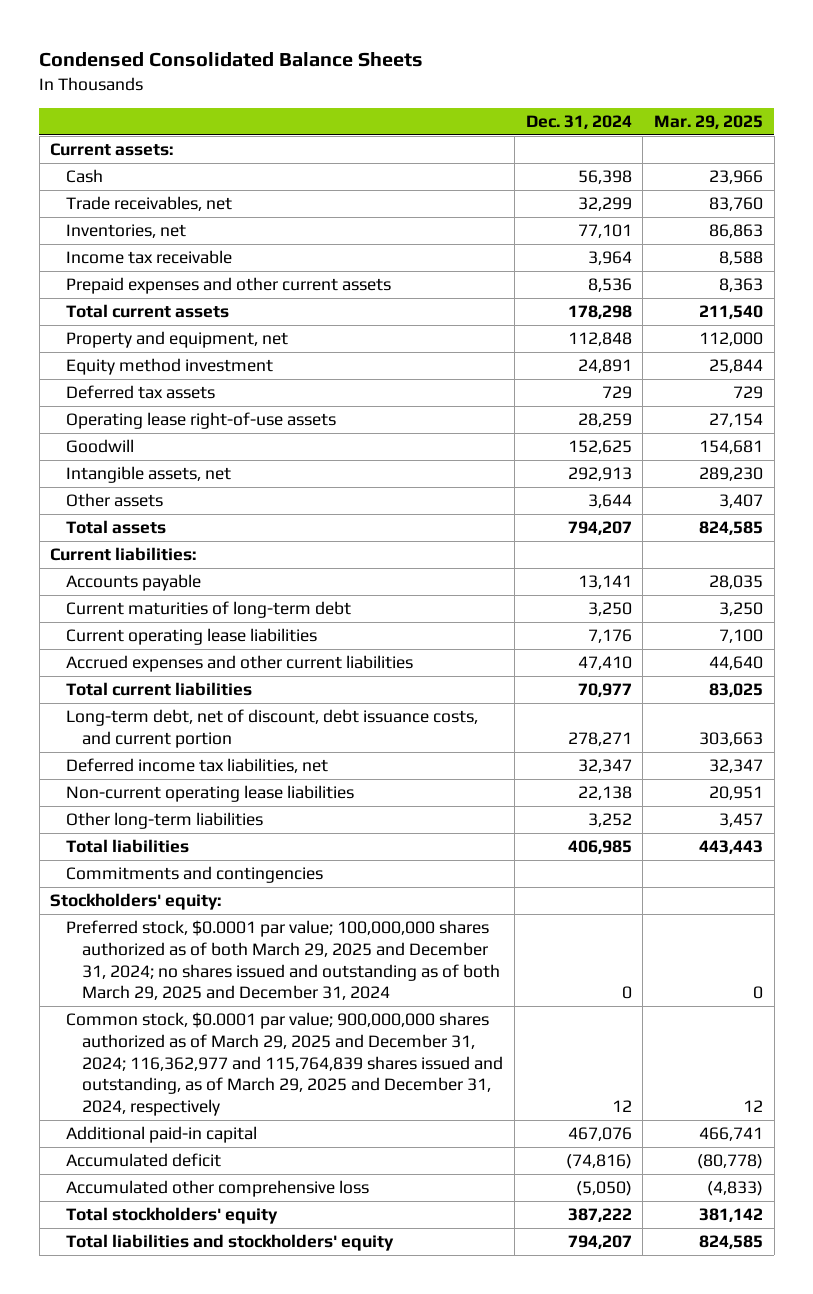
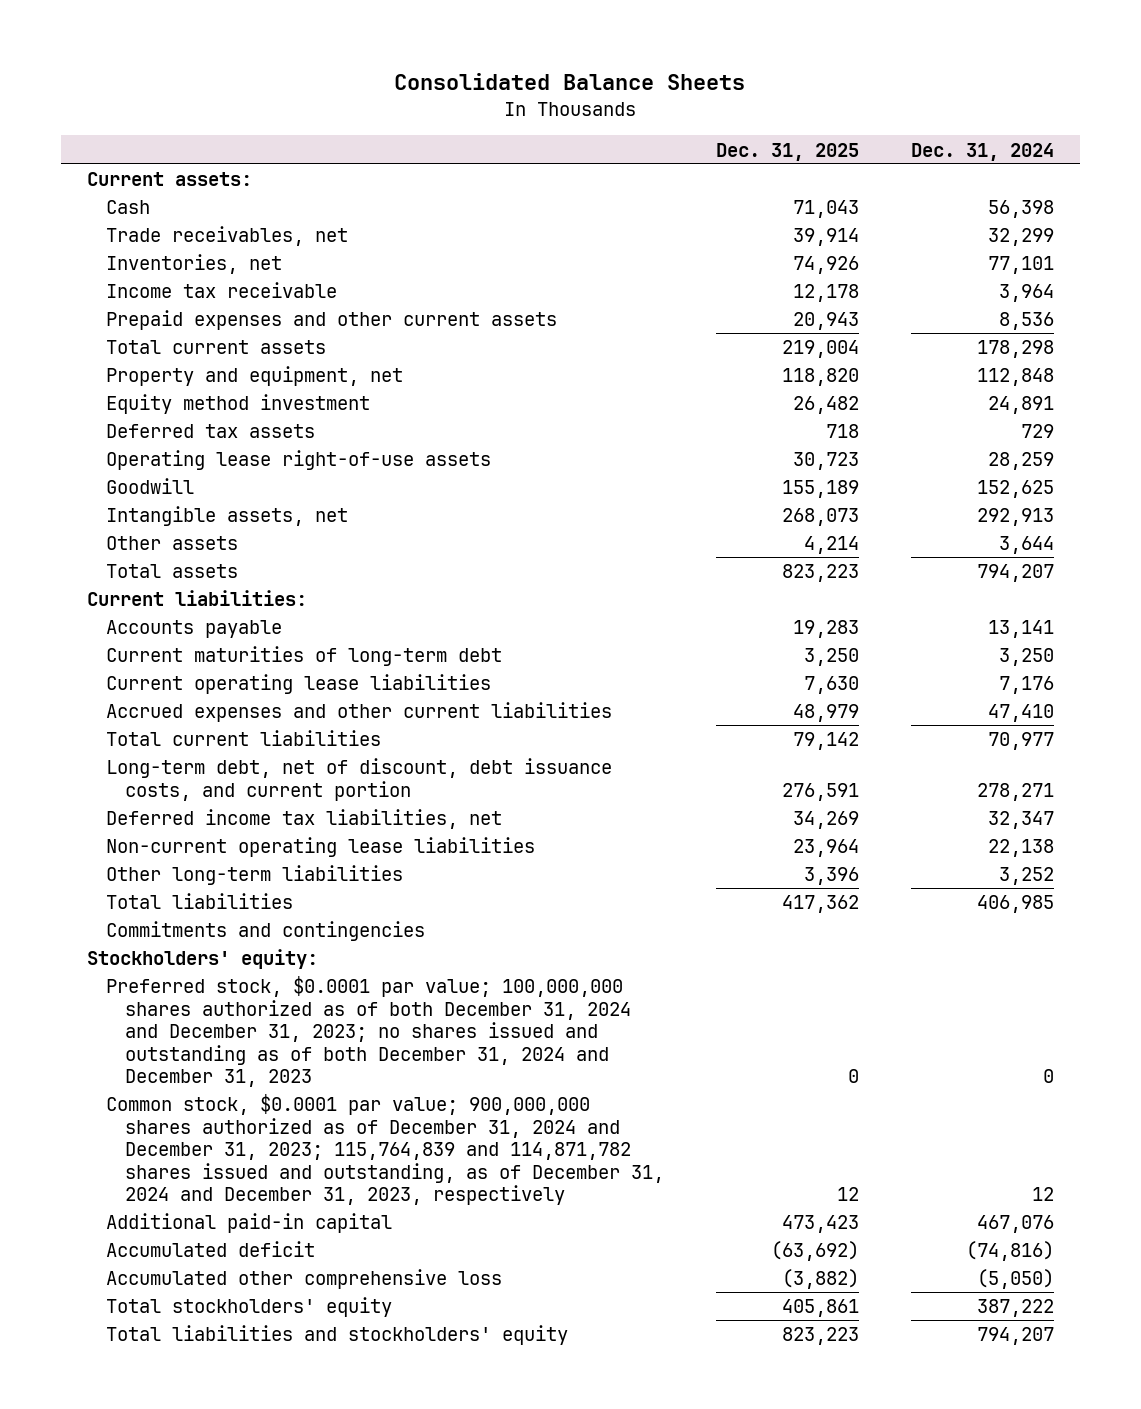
[39,52,424,68] Condensed Consolidated Balance Sheets -> [394,73,746,91] Consolidated Balance Sheets
[654,114,764,129] Mar. 29, 2025 -> none
none -> [716,142,860,161] Dec. 31, 2025
[66,920,501,1001] Preferred stock, $0.0001 par value; 100,000,000 shares authorized as of both March 29, 2025 and December 31, 2024; no shares issued and outstanding as of both March 29, 2025 and December 31, 2024 -> [106,976,632,1088] Preferred stock, $0.0001 par value; 100,000,000 shares authorized as of both December 31, 2024 and December 31, 2023; no shares issued and outstanding as of both December 31, 2024 and December 31, 2023
[66,1012,504,1116] Common stock, $0.0001 par value; 900,000,000 shares authorized as of March 29, 2025 and December 31, 2024; 116,362,977 and 115,764,839 shares issued and outstanding, as of March 29, 2025 and December 31, 2024, respectively -> [106,1094,665,1206] Common stock, $0.0001 par value; 900,000,000 shares authorized as of December 31, 2024 and December 31, 2023; 115,764,839 and 114,871,782 shares issued and outstanding, as of December 31, 2024 and December 31, 2023, respectively

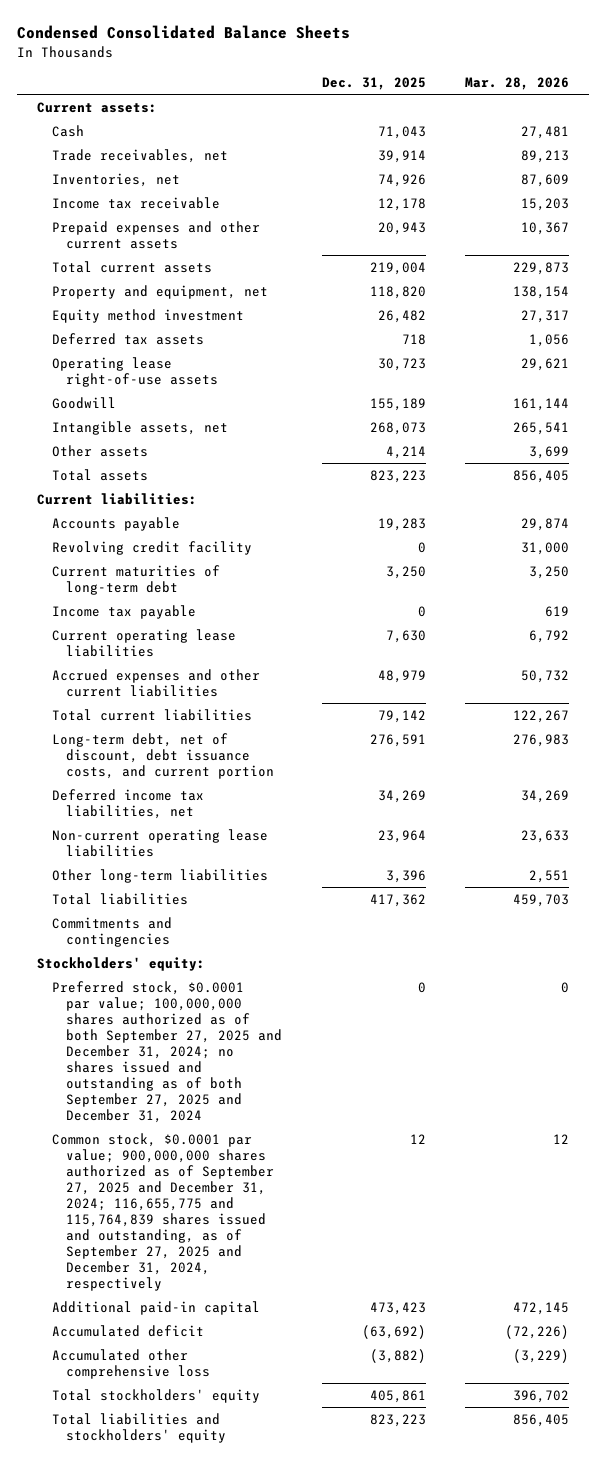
[394,73,746,91] Consolidated Balance Sheets -> [17,25,351,40] Condensed Consolidated Balance Sheets
[911,142,1055,161] Dec. 31, 2024 -> none
none -> [465,77,570,91] Mar. 28, 2026
none -> [51,540,252,555] Revolving credit facility
none -> [51,604,196,619] Income tax payable
[106,976,632,1088] Preferred stock, $0.0001 par value; 100,000,000 shares authorized as of both December 31, 2024 and December 31, 2023; no shares issued and outstanding as of both December 31, 2024 and December 31, 2023 -> [51,980,283,1123] Preferred stock, $0.0001 par value; 100,000,000 shares authorized as of both September 27, 2025 and December 31, 2024; no shares issued and outstanding as of both September 27, 2025 and December 31, 2024
[106,1094,665,1206] Common stock, $0.0001 par value; 900,000,000 shares authorized as of December 31, 2024 and December 31, 2023; 115,764,839 and 114,871,782 shares issued and outstanding, as of December 31, 2024 and December 31, 2023, respectively -> [51,1132,275,1291] Common stock, $0.0001 par value; 900,000,000 shares authorized as of September 27, 2025 and December 31, 2024; 116,655,775 and 115,764,839 shares issued and outstanding, as of September 27, 2025 and December 31, 2024, respectively

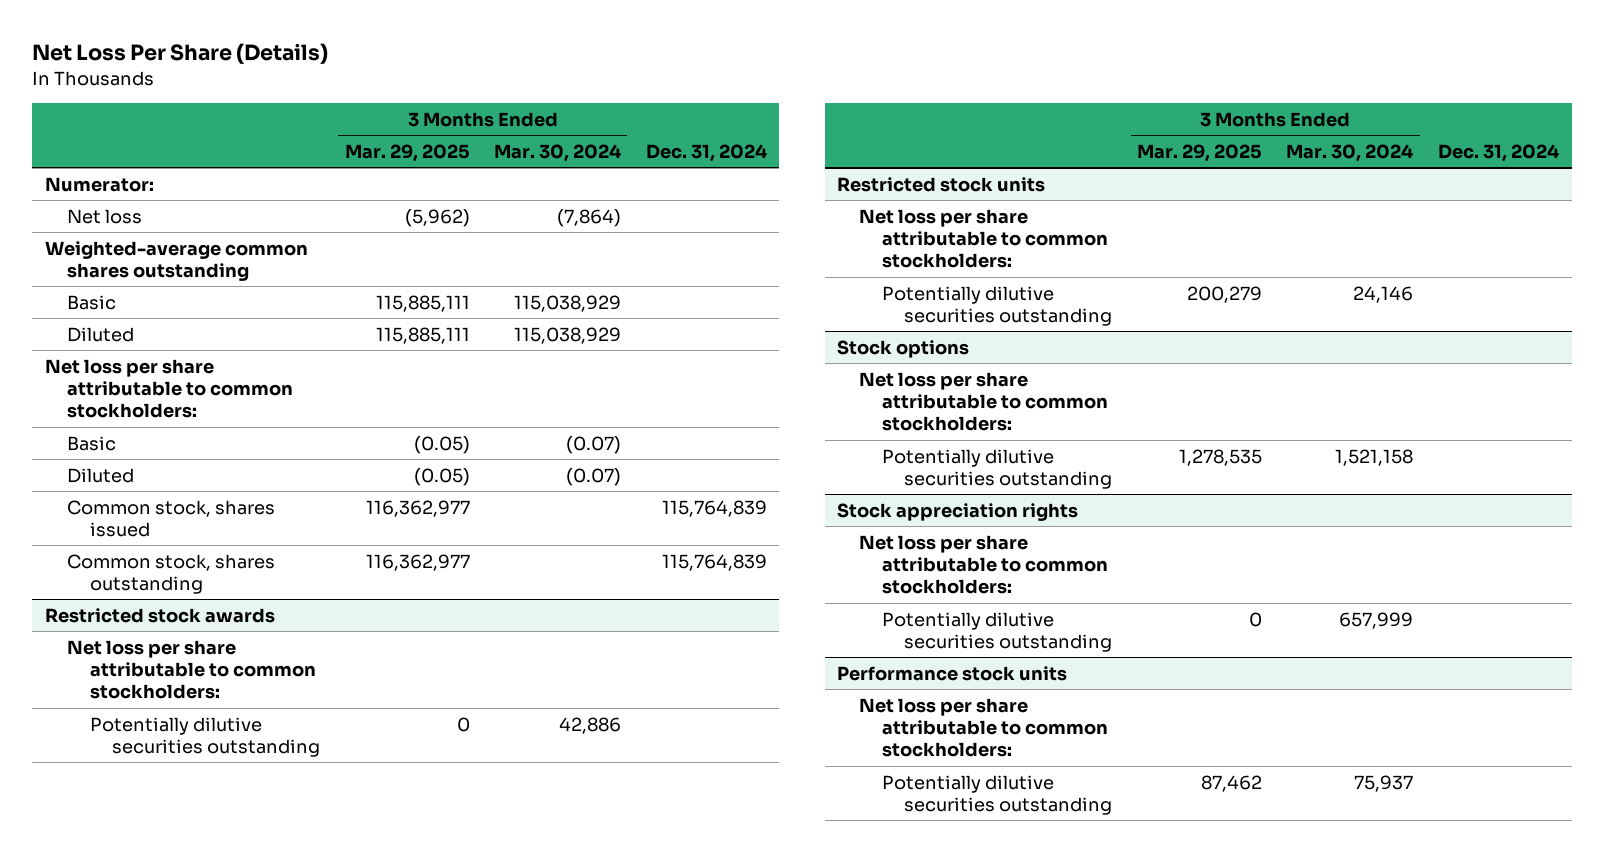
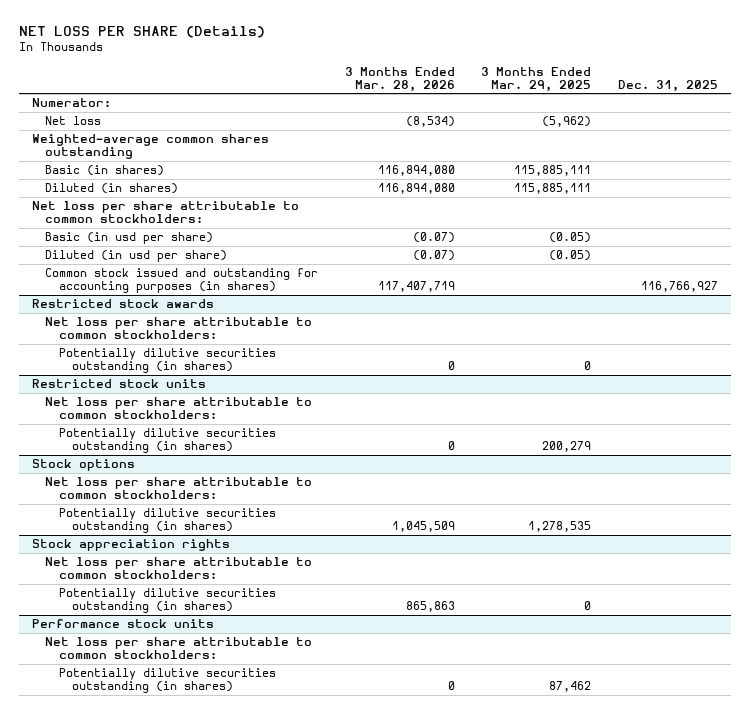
[32,43,329,65] Net Loss Per Share (Details) -> [18,26,265,39] NET LOSS PER SHARE (Details)
[494,143,622,162] Mar. 30, 2024 -> none
[646,143,768,162] Dec. 31, 2024 -> none
none -> [344,66,455,92] 3 Months Ended Mar. 28, 2026
none -> [617,79,718,92] Dec. 31, 2025
[67,294,117,310] Basic -> [45,165,165,177] Basic (in shares)
[67,326,135,342] Diluted -> [45,183,179,195] Diluted (in shares)
[67,499,276,537] Common stock, shares issued -> none
[67,553,276,594] Common stock, shares outstanding -> none
[67,435,117,451] Basic -> [45,232,214,245] Basic (in usd per share)
[67,467,135,483] Diluted -> [45,250,228,263] Diluted (in usd per share)
none -> [45,268,319,294] Common stock issued and outstanding for accounting purposes (in shares)
[89,716,320,757] Potentially dilutive securities outstanding -> [58,348,276,374] Potentially dilutive securities outstanding (in shares)
[881,285,1113,326] Potentially dilutive securities outstanding -> [58,428,276,454] Potentially dilutive securities outstanding (in shares)
[881,448,1113,489] Potentially dilutive securities outstanding -> [58,508,276,534] Potentially dilutive securities outstanding (in shares)
[881,611,1113,652] Potentially dilutive securities outstanding -> [58,588,276,614] Potentially dilutive securities outstanding (in shares)
[881,774,1113,815] Potentially dilutive securities outstanding -> [58,668,276,694] Potentially dilutive securities outstanding (in shares)

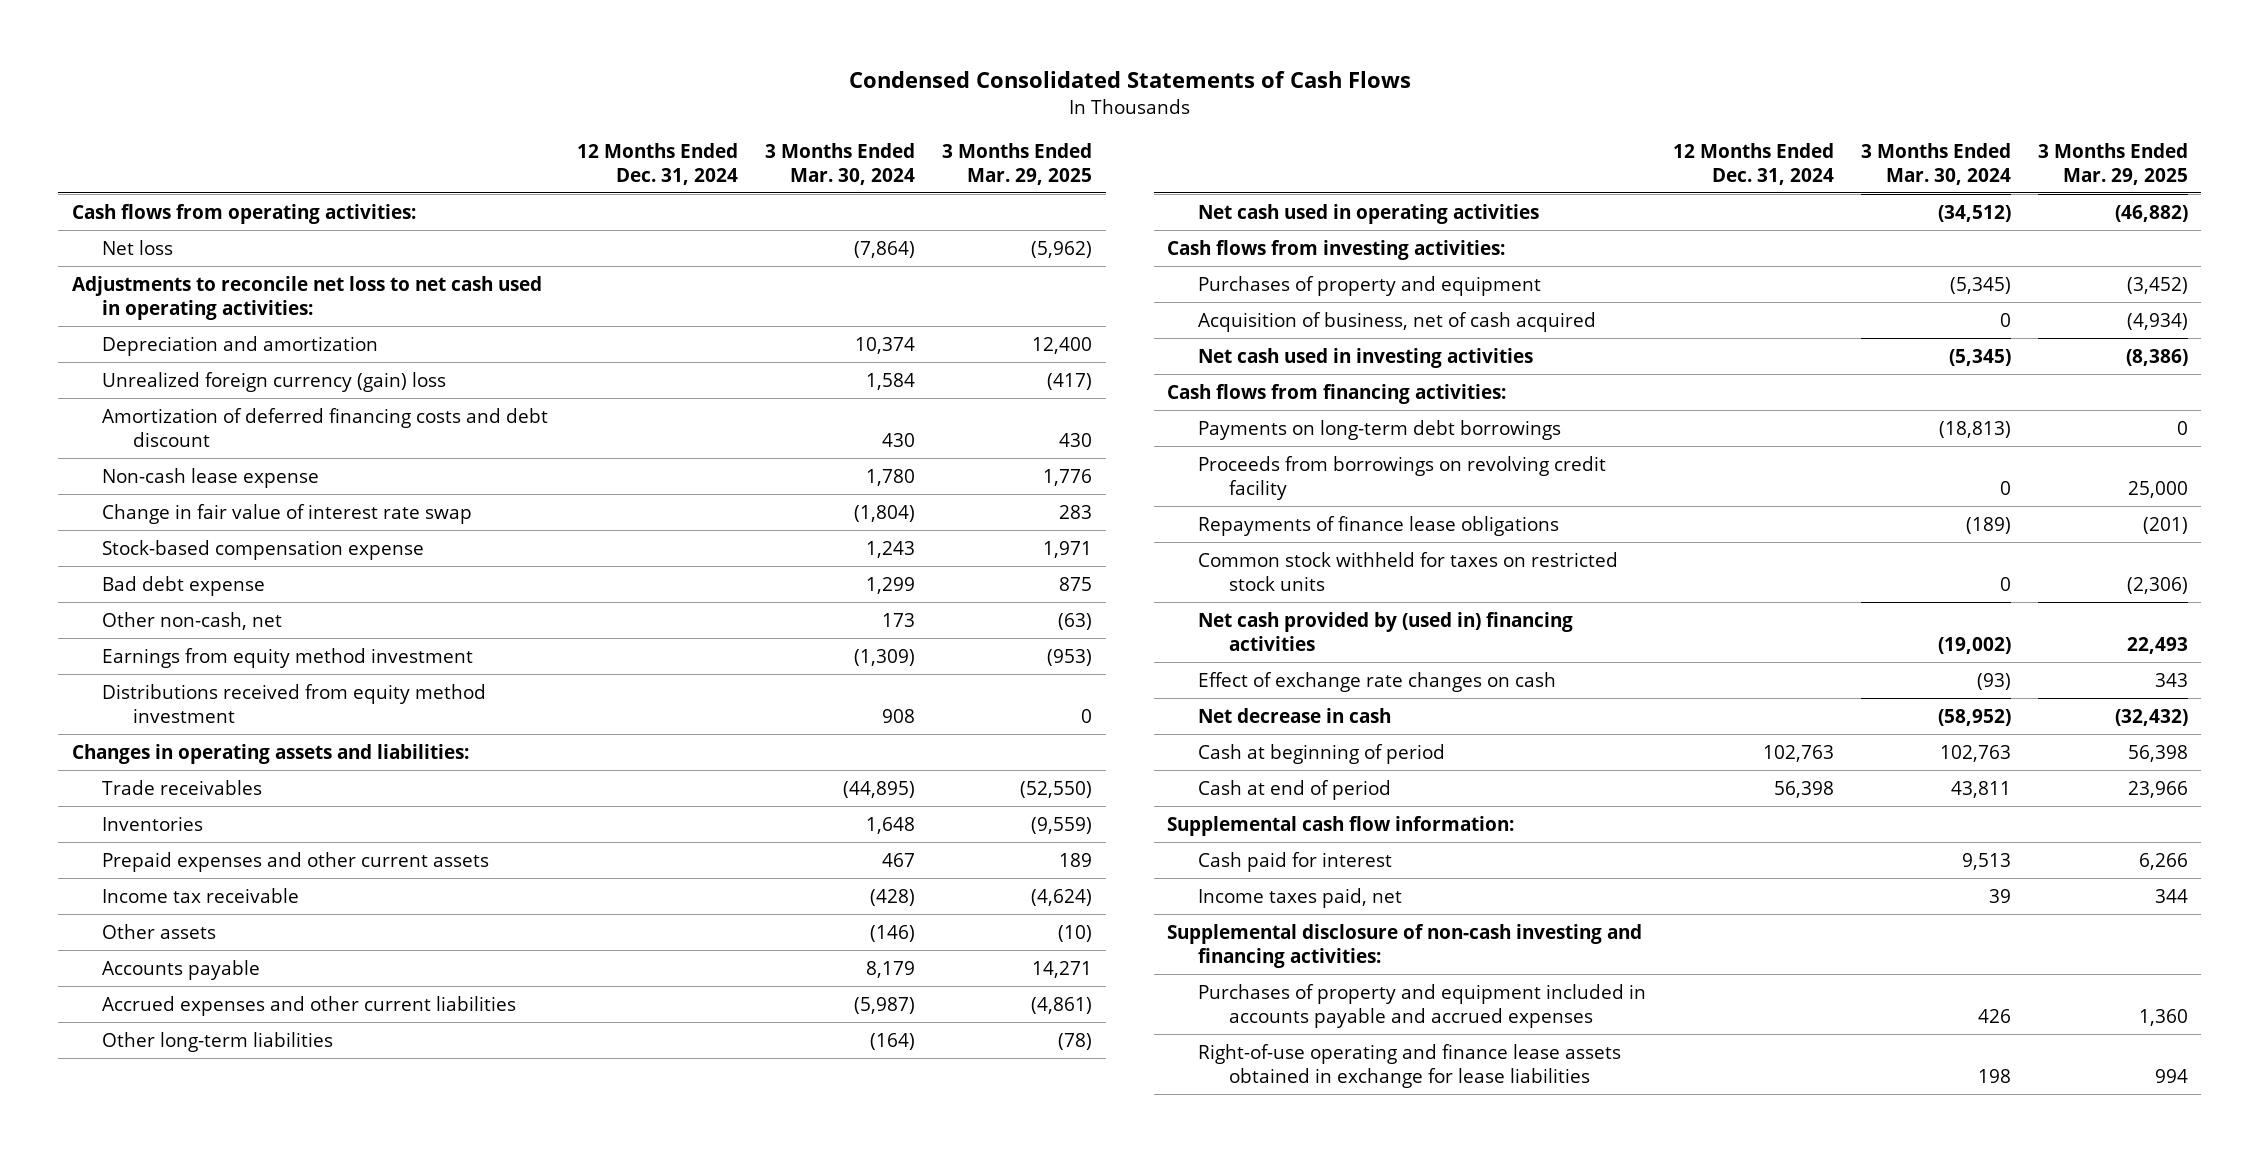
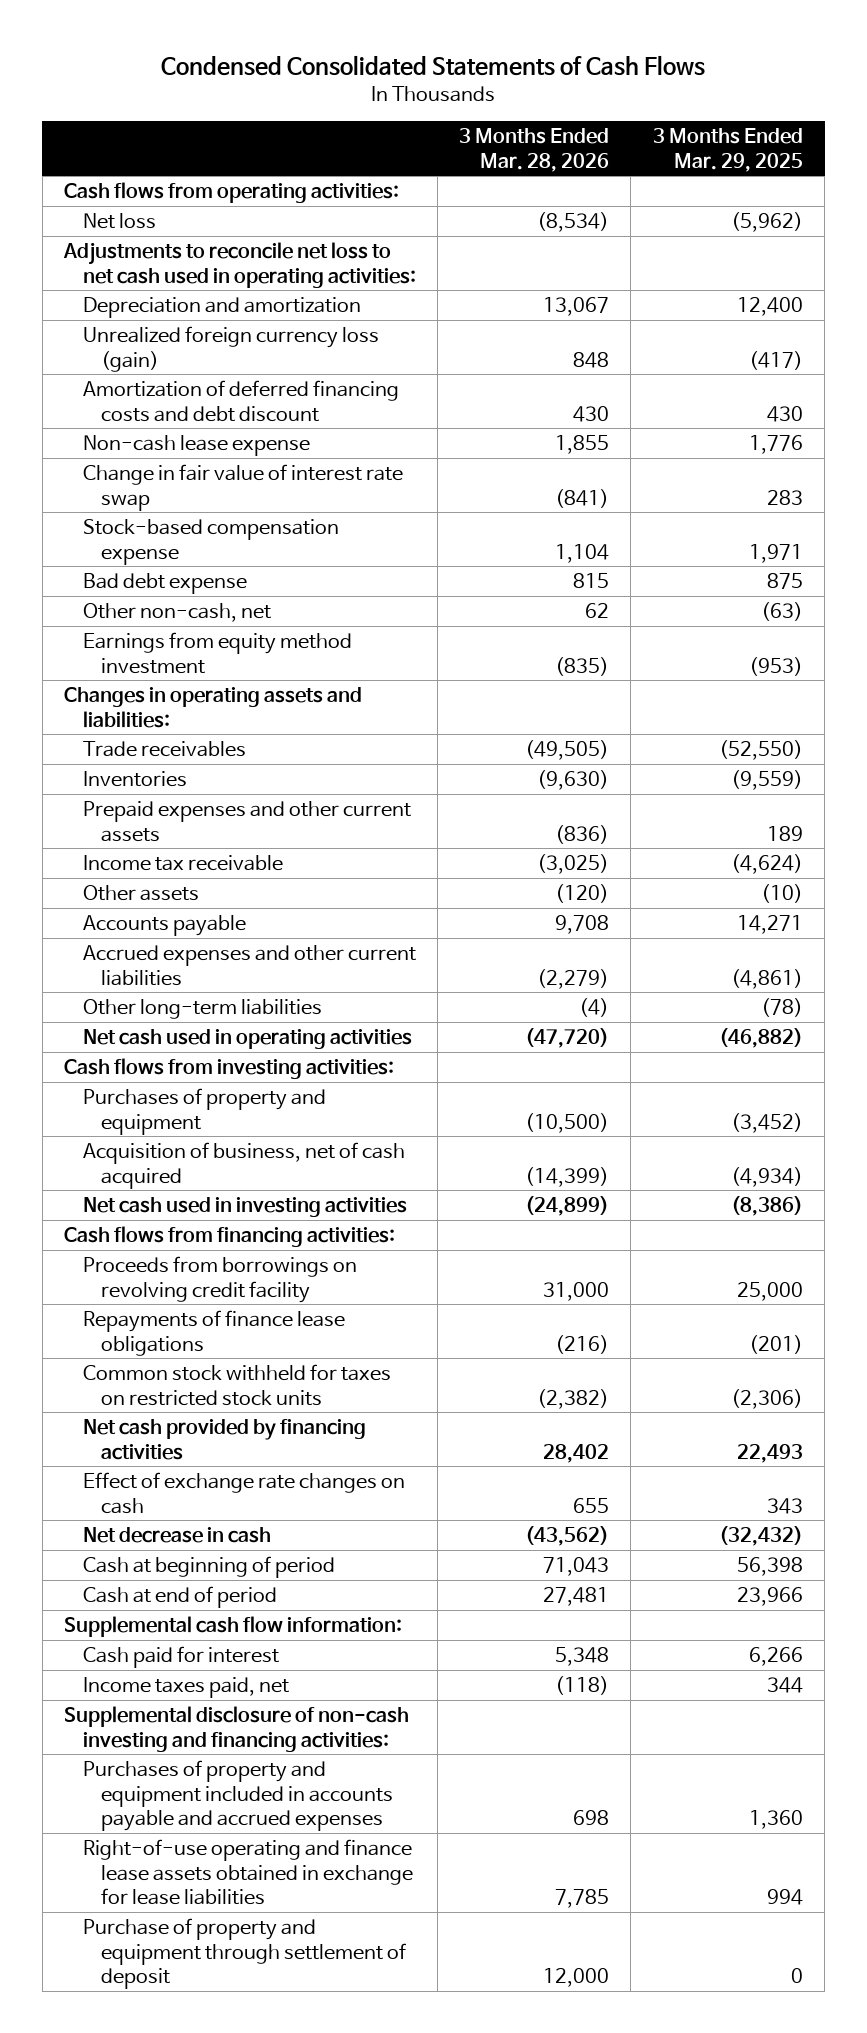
[577,142,739,185] 12 Months Ended Dec. 31, 2024 -> none
[765,142,916,185] 3 Months Ended Mar. 30, 2024 -> none
none -> [459,127,610,172] 3 Months Ended Mar. 28, 2026
[102,371,447,392] Unrealized foreign currency (gain) loss -> [82,326,379,372] Unrealized foreign currency loss (gain)
[102,683,487,723] Distributions received from equity method investment -> none
[1197,419,1561,440] Payments on long-term debt borrowings -> none
[1197,611,1573,651] Net cash provided by (used in) financing activities -> [82,1419,366,1460] Net cash provided by financing activities
none -> [82,1918,407,1990] Purchase of property and equipment through settlement of deposit

